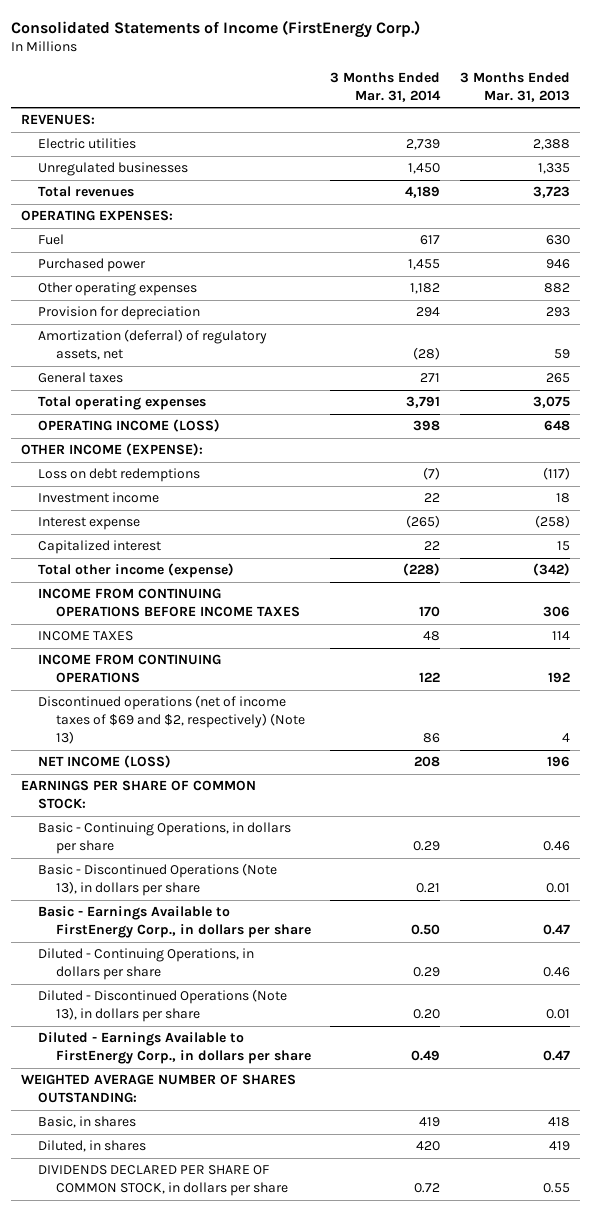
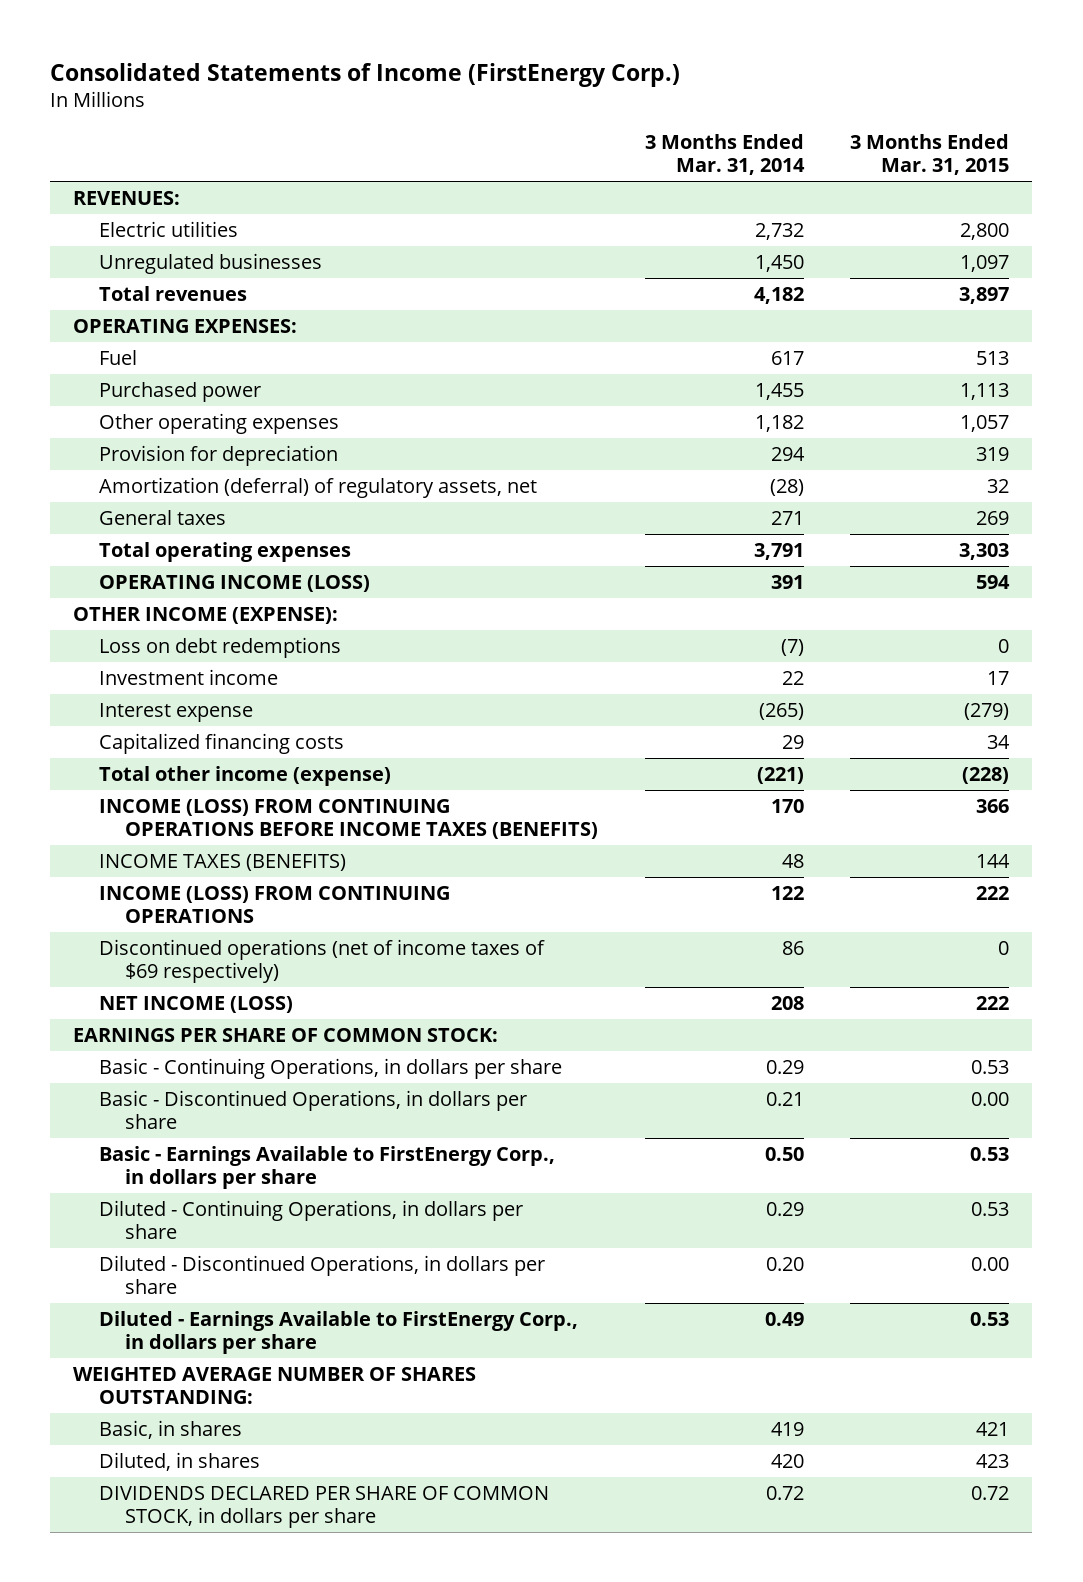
[459,71,570,102] 3 Months Ended Mar. 31, 2013 -> none
none -> [850,134,1010,176] 3 Months Ended Mar. 31, 2015
[406,139,441,151] 2,739 -> [754,222,804,240] 2,732
[405,186,441,199] 4,189 -> [753,286,804,304] 4,182
[413,420,441,432] 398 -> [770,574,804,589] 391
[38,540,162,555] Capitalized interest -> [99,732,345,754] Capitalized financing costs
[424,541,441,551] 22 -> [781,734,804,749] 29
[403,563,441,577] (228) -> [756,766,804,784] (221)
[38,588,300,618] INCOME FROM CONTINUING OPERATIONS BEFORE INCOME TAXES -> [99,798,598,839] INCOME (LOSS) FROM CONTINUING OPERATIONS BEFORE INCOME TAXES (BENEFITS)
[38,631,134,642] INCOME TAXES -> [99,853,347,871] INCOME TAXES (BENEFITS)
[38,654,222,684] INCOME FROM CONTINUING OPERATIONS -> [99,885,451,923] INCOME (LOSS) FROM CONTINUING OPERATIONS
[38,695,305,745] Discontinued operations (net of income taxes of $69 and $2, respectively) (Note 13) -> [99,938,546,983] Discontinued operations (net of income taxes of $69 respectively)
[38,863,278,897] Basic - Discontinued Operations (Note 13), in dollars per share -> [99,1089,528,1129] Basic - Discontinued Operations, in dollars per share
[38,989,288,1023] Diluted - Discontinued Operations (Note 13), in dollars per share -> [99,1254,546,1294] Diluted - Discontinued Operations, in dollars per share

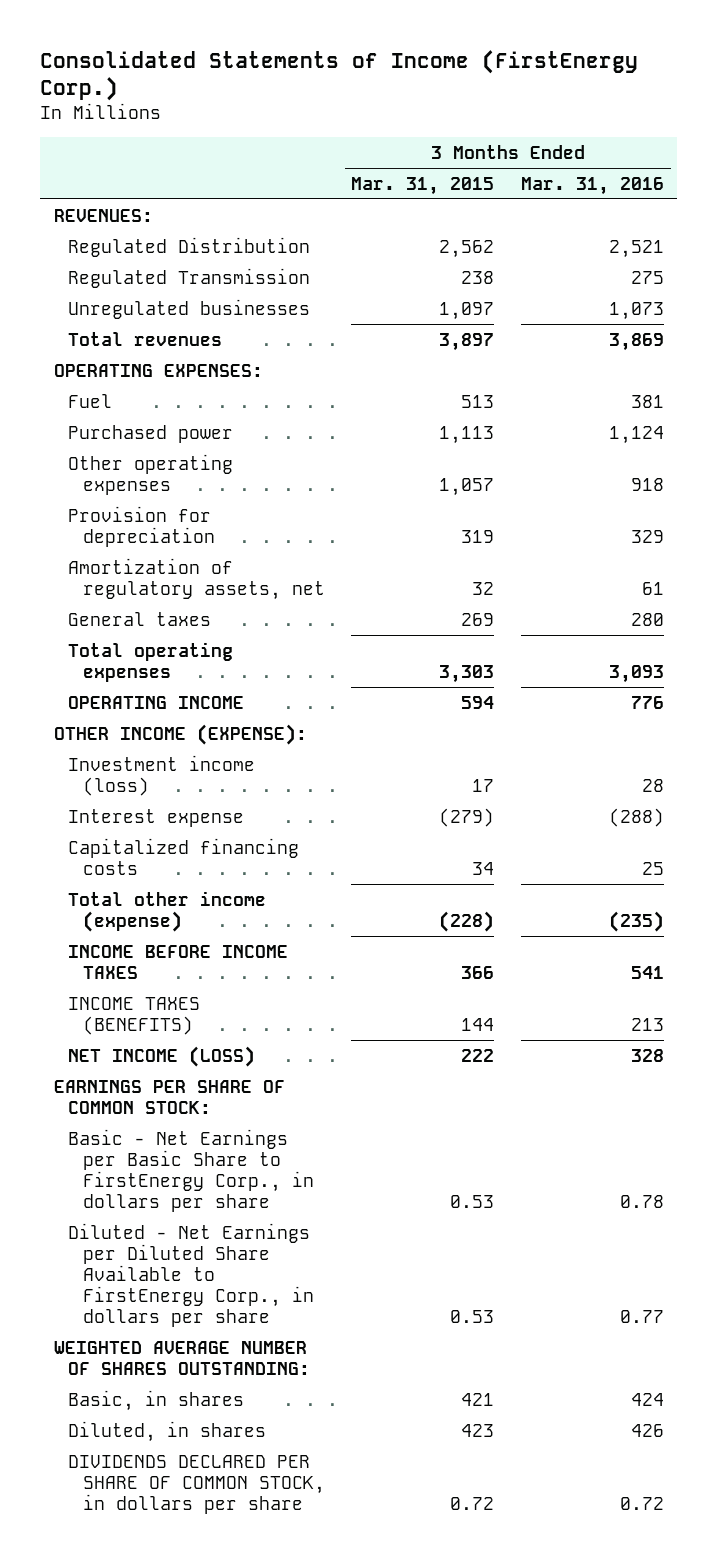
[644,134,805,176] 3 Months Ended Mar. 31, 2014 -> none
none -> [521,176,665,195] Mar. 31, 2016
[99,220,239,237] Electric utilities -> none
none -> [68,236,311,257] Regulated Distribution
none -> [68,267,311,288] Regulated Transmission
[99,476,538,498] Amortization (deferral) of regulatory assets, net -> [68,557,325,600] Amortization of regulatory assets, net
[99,574,371,592] OPERATING INCOME (LOSS) -> [68,695,245,709] OPERATING INCOME
[99,636,342,658] Loss on debt redemptions -> none
[99,668,279,685] Investment income -> [68,754,256,796] Investment income (loss)
[99,798,598,839] INCOME (LOSS) FROM CONTINUING OPERATIONS BEFORE INCOME TAXES (BENEFITS) -> [68,944,289,979] INCOME BEFORE INCOME TAXES
[99,885,451,923] INCOME (LOSS) FROM CONTINUING OPERATIONS -> none
[99,938,546,983] Discontinued operations (net of income taxes of $69 respectively) -> none
[99,1057,563,1079] Basic - Continuing Operations, in dollars per share -> none
[99,1089,528,1129] Basic - Discontinued Operations, in dollars per share -> none
[99,1199,524,1239] Diluted - Continuing Operations, in dollars per share -> none
[99,1254,546,1294] Diluted - Discontinued Operations, in dollars per share -> none
[99,1145,556,1189] Basic - Earnings Available to FirstEnergy Corp., in dollars per share -> [68,1128,314,1212] Basic - Net Earnings per Basic Share to FirstEnergy Corp., in dollars per share
[99,1310,579,1354] Diluted - Earnings Available to FirstEnergy Corp., in dollars per share -> [68,1222,314,1328] Diluted - Net Earnings per Diluted Share Available to FirstEnergy Corp., in dollars per share

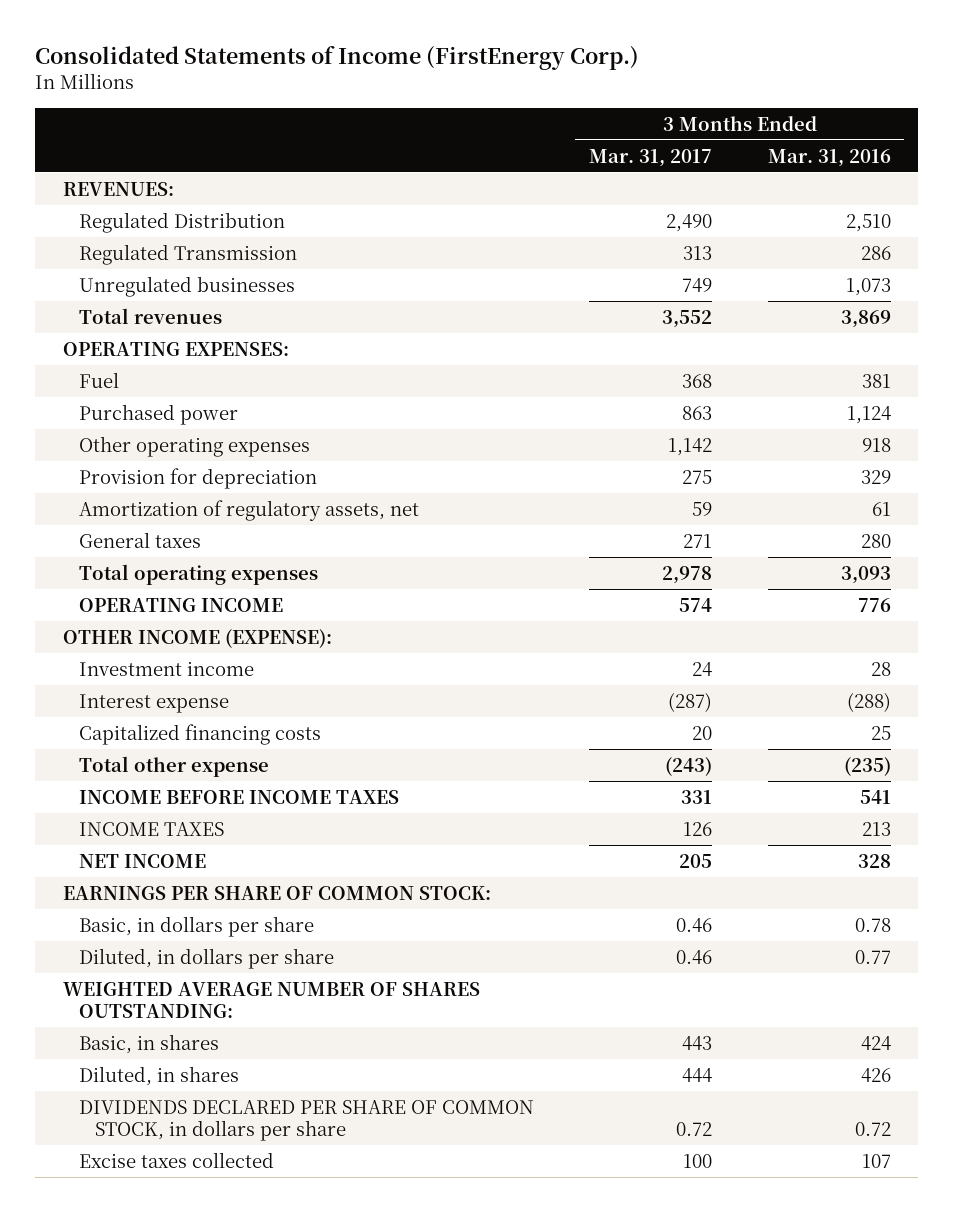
[351,176,495,195] Mar. 31, 2015 -> none
none -> [589,148,713,167] Mar. 31, 2017
[609,239,665,258] 2,521 -> [845,213,891,232] 2,510
[631,270,665,284] 275 -> [860,245,891,260] 286
[68,754,256,796] Investment income (loss) -> [78,660,254,676] Investment income
[68,890,267,932] Total other income (expense) -> [78,755,269,777] Total other expense
[68,996,201,1035] INCOME TAXES (BENEFITS) -> [78,821,224,836] INCOME TAXES
[68,1045,256,1067] NET INCOME (LOSS) -> [78,853,206,868] NET INCOME
[68,1128,314,1212] Basic - Net Earnings per Basic Share to FirstEnergy Corp., in dollars per share -> [78,915,314,937] Basic, in dollars per share
[68,1222,314,1328] Diluted - Net Earnings per Diluted Share Available to FirstEnergy Corp., in dollars per share -> [78,947,334,969] Diluted, in dollars per share
none -> [78,1151,274,1168] Excise taxes collected

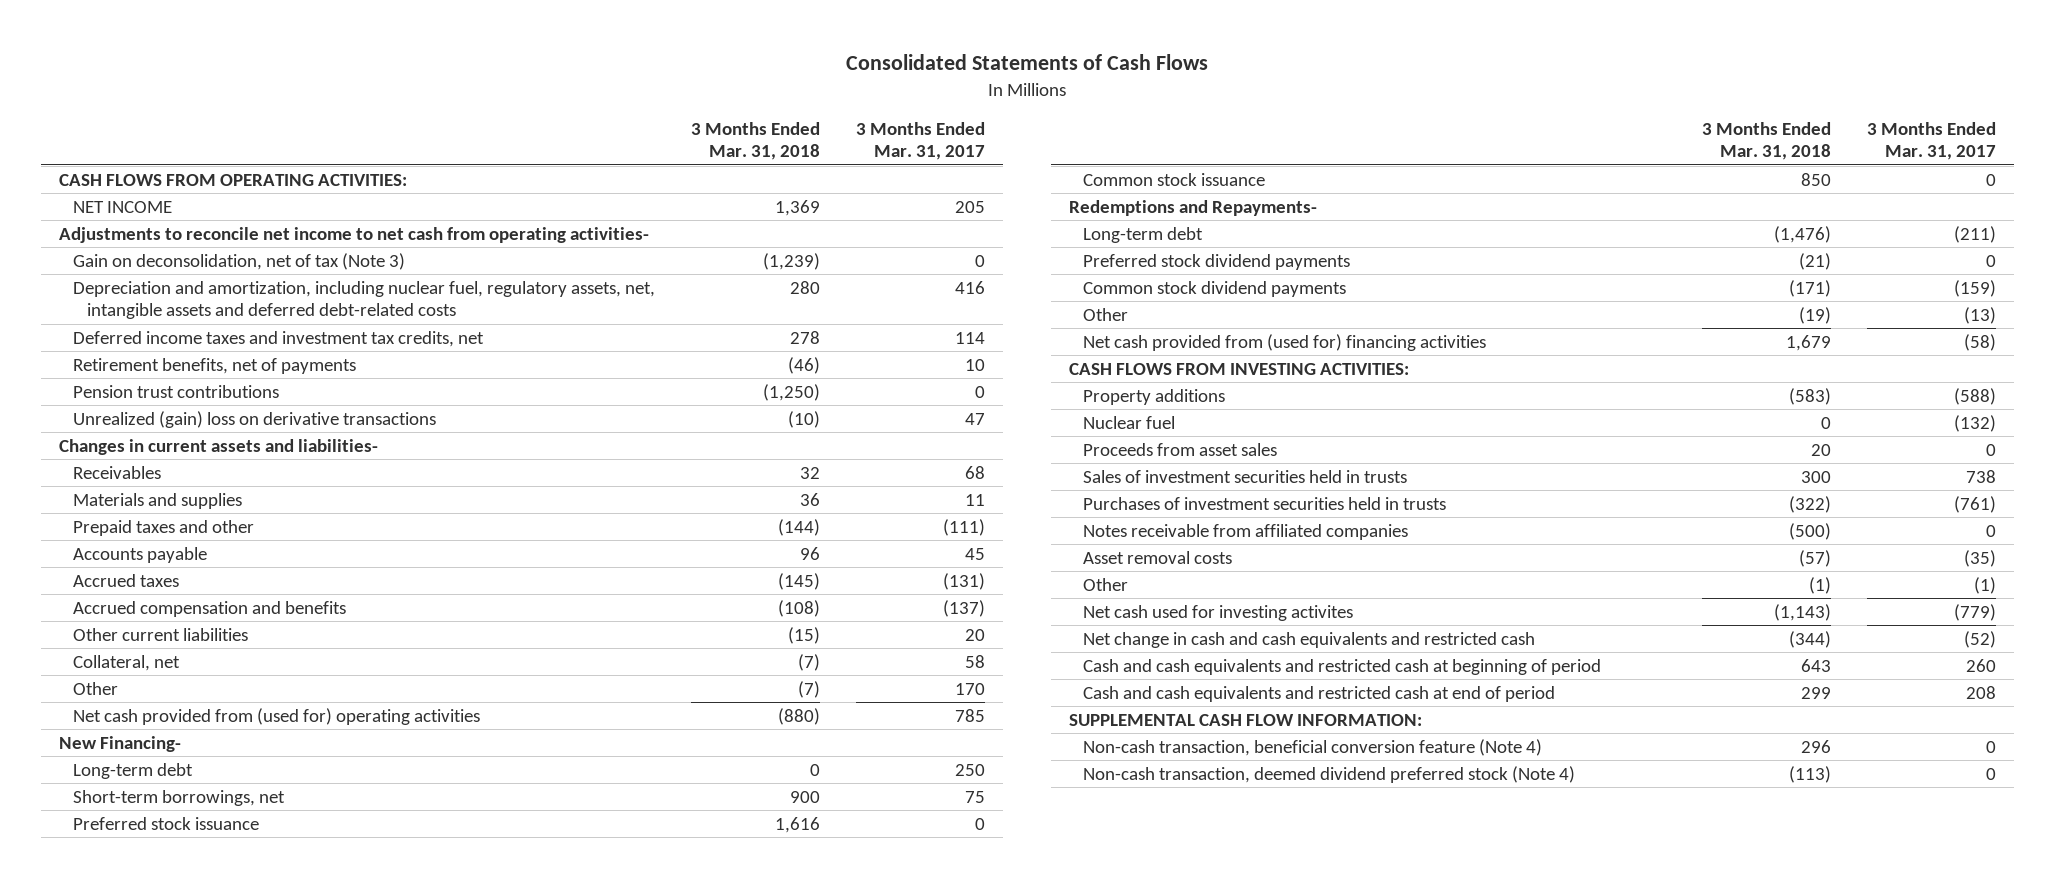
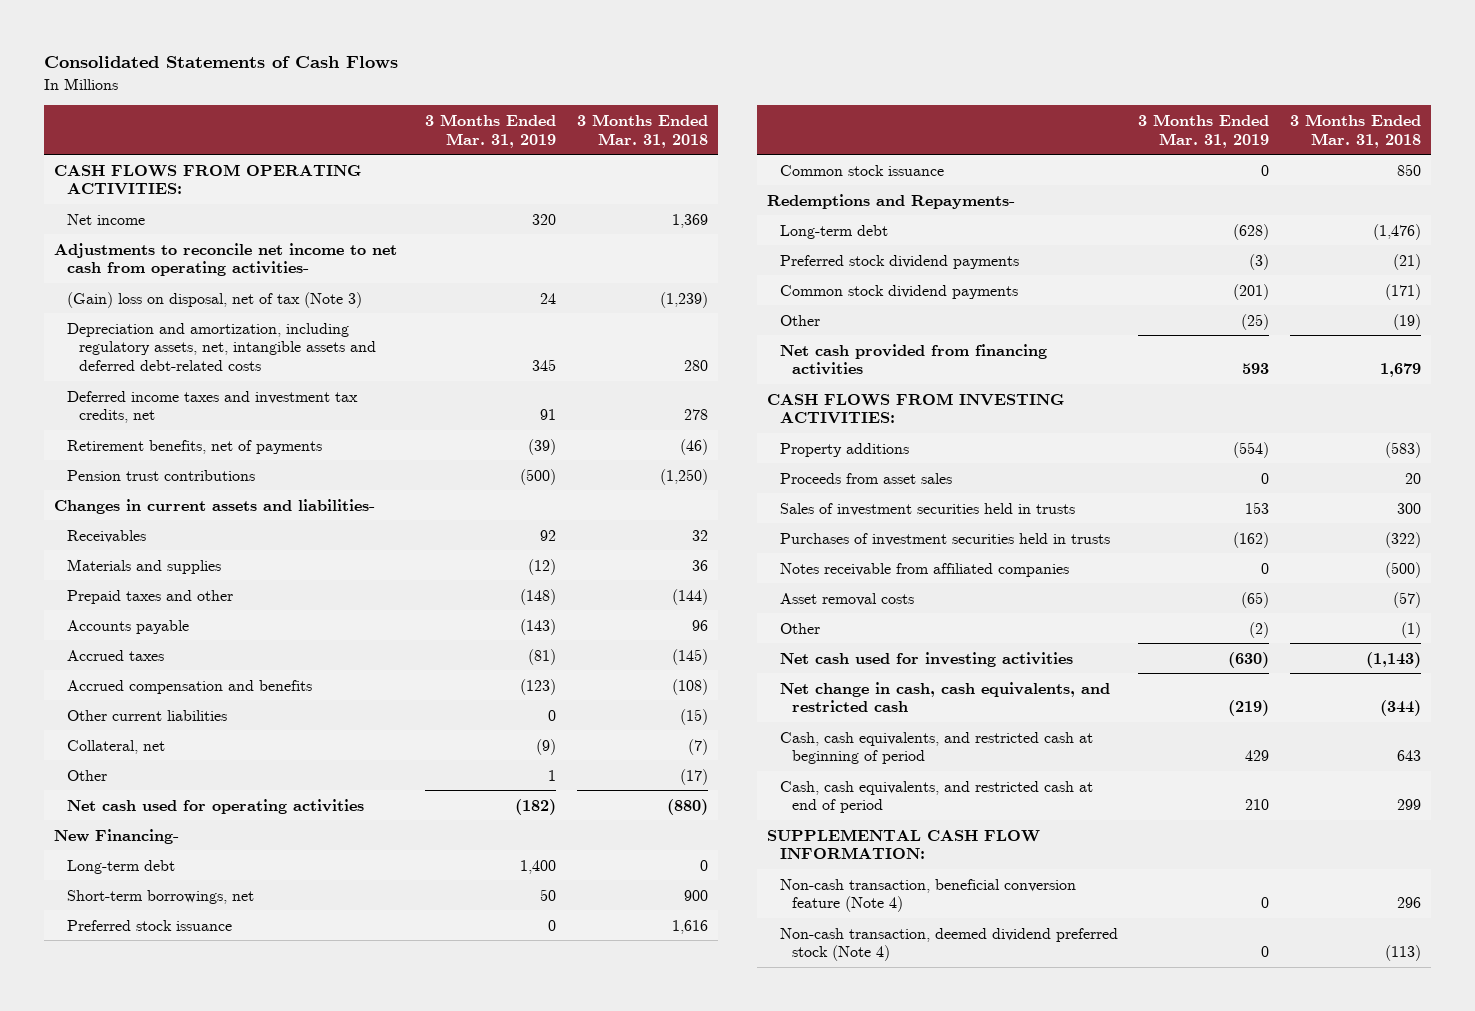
[856,121,986,161] 3 Months Ended Mar. 31, 2017 -> none
none -> [425,113,557,148] 3 Months Ended Mar. 31, 2019
[72,200,172,213] NET INCOME -> [66,213,145,225] Net income
[72,252,405,270] Gain on deconsolidation, net of tax (Note 3) -> [66,291,362,308] (Gain) loss on disposal, net of tax (Note 3)
[72,280,655,320] Depreciation and amortization, including nuclear fuel, regulatory assets, net, intangible assets and deferred debt-related costs -> [66,322,377,372] Depreciation and amortization, including regulatory assets, net, intangible assets and deferred debt-related costs
[72,410,436,428] Unrealized (gain) loss on derivative transactions -> none
[797,680,820,698] (7) -> [679,768,708,785] (17)
[72,707,480,725] Net cash provided from (used for) operating activities -> [66,798,364,814] Net cash used for operating activities
[1083,333,1487,351] Net cash provided from (used for) financing activities -> [779,343,1047,376] Net cash provided from financing activities
[1083,415,1176,429] Nuclear fuel -> none
[1083,604,1354,621] Net cash used for investing activites -> [779,651,1073,667] Net cash used for investing activities
[1083,631,1536,648] Net change in cash and cash equivalents and restricted cash -> [779,681,1110,713] Net change in cash, cash equivalents, and restricted cash
[1083,658,1602,675] Cash and cash equivalents and restricted cash at beginning of period -> [779,731,1093,765] Cash, cash equivalents, and restricted cash at beginning of period
[1083,685,1556,702] Cash and cash equivalents and restricted cash at end of period -> [779,780,1093,814] Cash, cash equivalents, and restricted cash at end of period

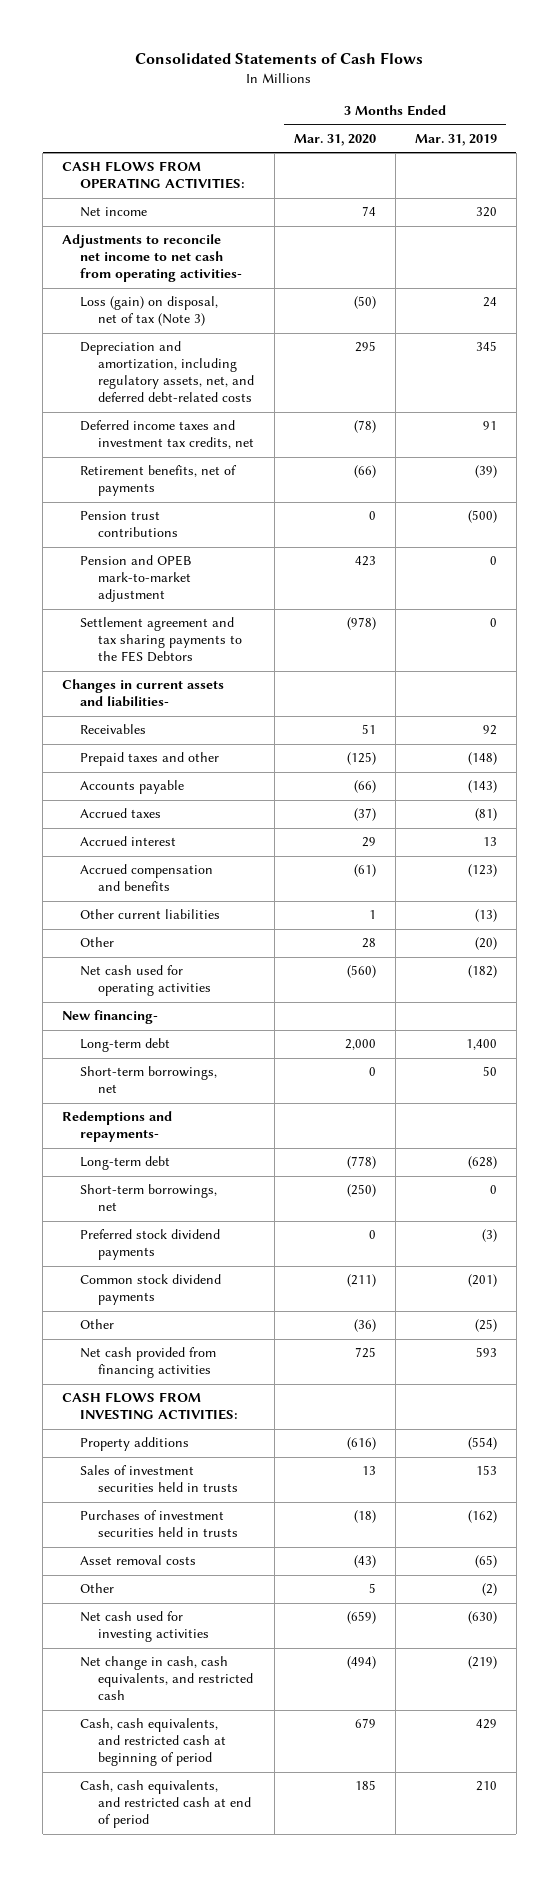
[576,113,708,148] 3 Months Ended Mar. 31, 2018 -> none
none -> [293,133,376,146] Mar. 31, 2020
[66,291,362,308] (Gain) loss on disposal, net of tax (Note 3) -> [80,296,219,327] Loss (gain) on disposal, net of tax (Note 3)
[66,322,377,372] Depreciation and amortization, including regulatory assets, net, intangible assets and deferred debt-related costs -> [80,341,255,403] Depreciation and amortization, including regulatory assets, net, and deferred debt-related costs
none -> [80,555,193,603] Pension and OPEB mark-to-market adjustment
none -> [80,617,243,663] Settlement agreement and tax sharing payments to the FES Debtors
[66,558,221,574] Materials and supplies -> none
none -> [80,836,177,847] Accrued interest
[66,739,165,754] Collateral, net -> none
[548,709,557,721] 0 -> [474,909,497,923] (13)
[548,769,557,781] 1 -> [474,937,497,951] (20)
[54,828,180,844] New Financing- -> [62,1010,159,1025] New financing-
[66,919,232,931] Preferred stock issuance -> none
[779,164,944,176] Common stock issuance -> none
[767,193,1016,209] Redemptions and Repayments- -> [62,1111,173,1143] Redemptions and repayments-
none -> [80,1184,218,1212] Short-term borrowings, net
[779,472,952,484] Proceeds from asset sales -> none
[779,562,1069,577] Notes receivable from affiliated companies -> none
[767,828,1041,860] SUPPLEMENTAL CASH FLOW INFORMATION: -> none
[779,878,1076,913] Non-cash transaction, beneficial conversion feature (Note 4) -> none
[779,927,1118,962] Non-cash transaction, deemed dividend preferred stock (Note 4) -> none

